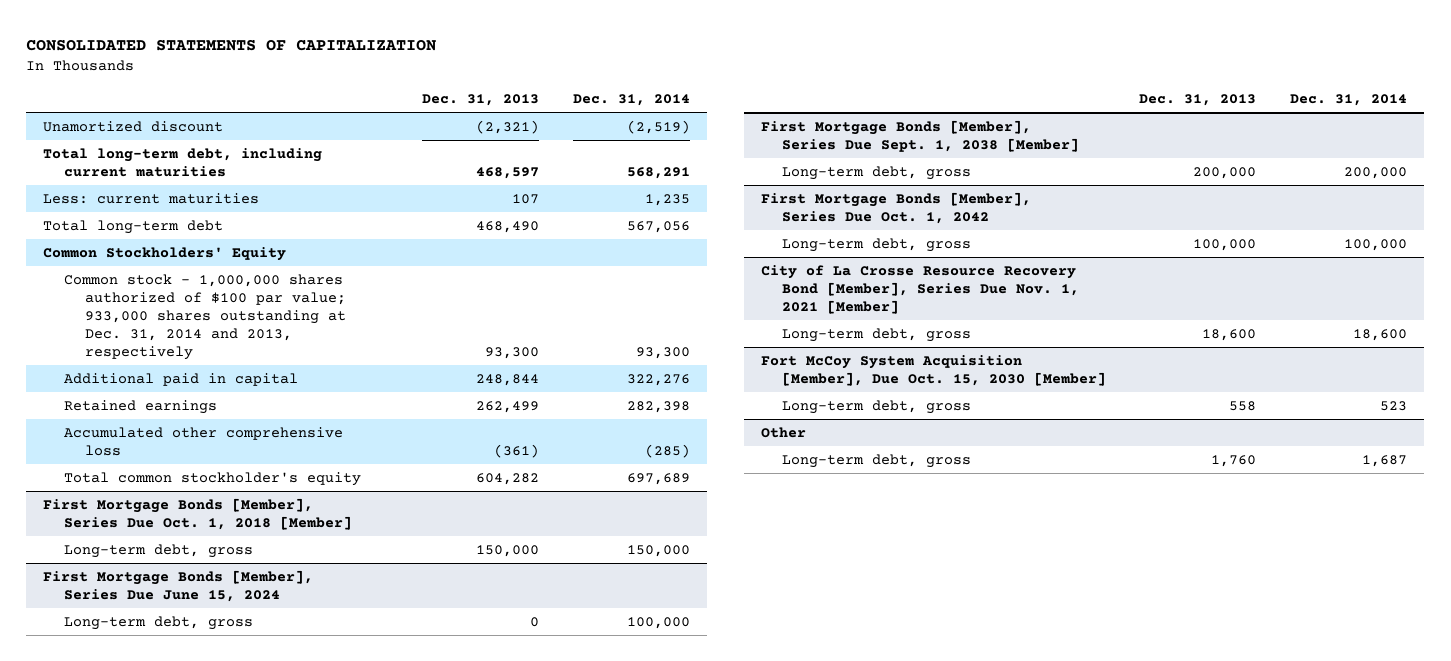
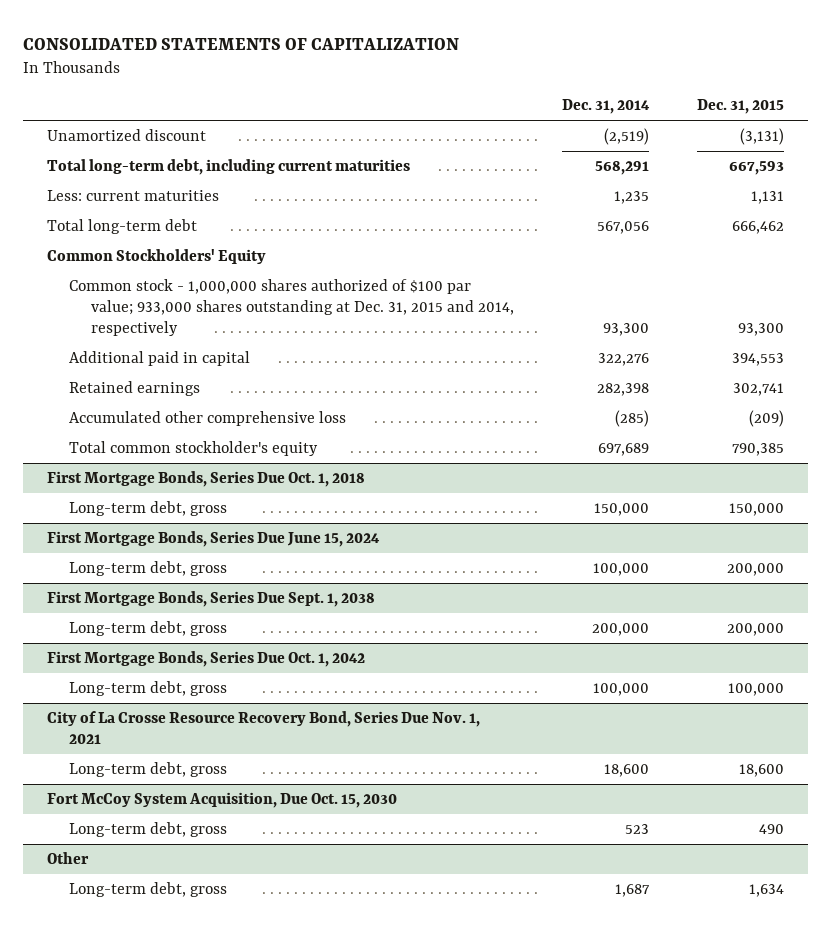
[421,93,539,106] Dec. 31, 2013 -> none
none -> [696,99,784,115] Dec. 31, 2015
[63,273,346,360] Common stock - 1,000,000 shares authorized of $100 par value; 933,000 shares outstanding at Dec. 31, 2014 and 2013, respectively -> [68,278,514,336] Common stock - 1,000,000 shares authorized of $100 par value; 933,000 shares outstanding at Dec. 31, 2015 and 2014, respectively
[43,497,352,530] First Mortgage Bonds [Member], Series Due Oct. 1, 2018 [Member] -> [46,470,365,487] First Mortgage Bonds, Series Due Oct. 1, 2018
[43,569,314,602] First Mortgage Bonds [Member], Series Due June 15, 2024 -> [46,530,380,547] First Mortgage Bonds, Series Due June 15, 2024
[760,119,1079,152] First Mortgage Bonds [Member], Series Due Sept. 1, 2038 [Member] -> [46,590,375,607] First Mortgage Bonds, Series Due Sept. 1, 2038
[760,191,1031,224] First Mortgage Bonds [Member], Series Due Oct. 1, 2042 -> [46,650,365,667] First Mortgage Bonds, Series Due Oct. 1, 2042
[760,264,1079,314] City of La Crosse Resource Recovery Bond [Member], Series Due Nov. 1, 2021 [Member] -> [46,710,480,744] City of La Crosse Resource Recovery Bond, Series Due Nov. 1, 2021
[760,354,1106,386] Fort McCoy System Acquisition [Member], Due Oct. 15, 2030 [Member] -> [46,791,397,808] Fort McCoy System Acquisition, Due Oct. 15, 2030

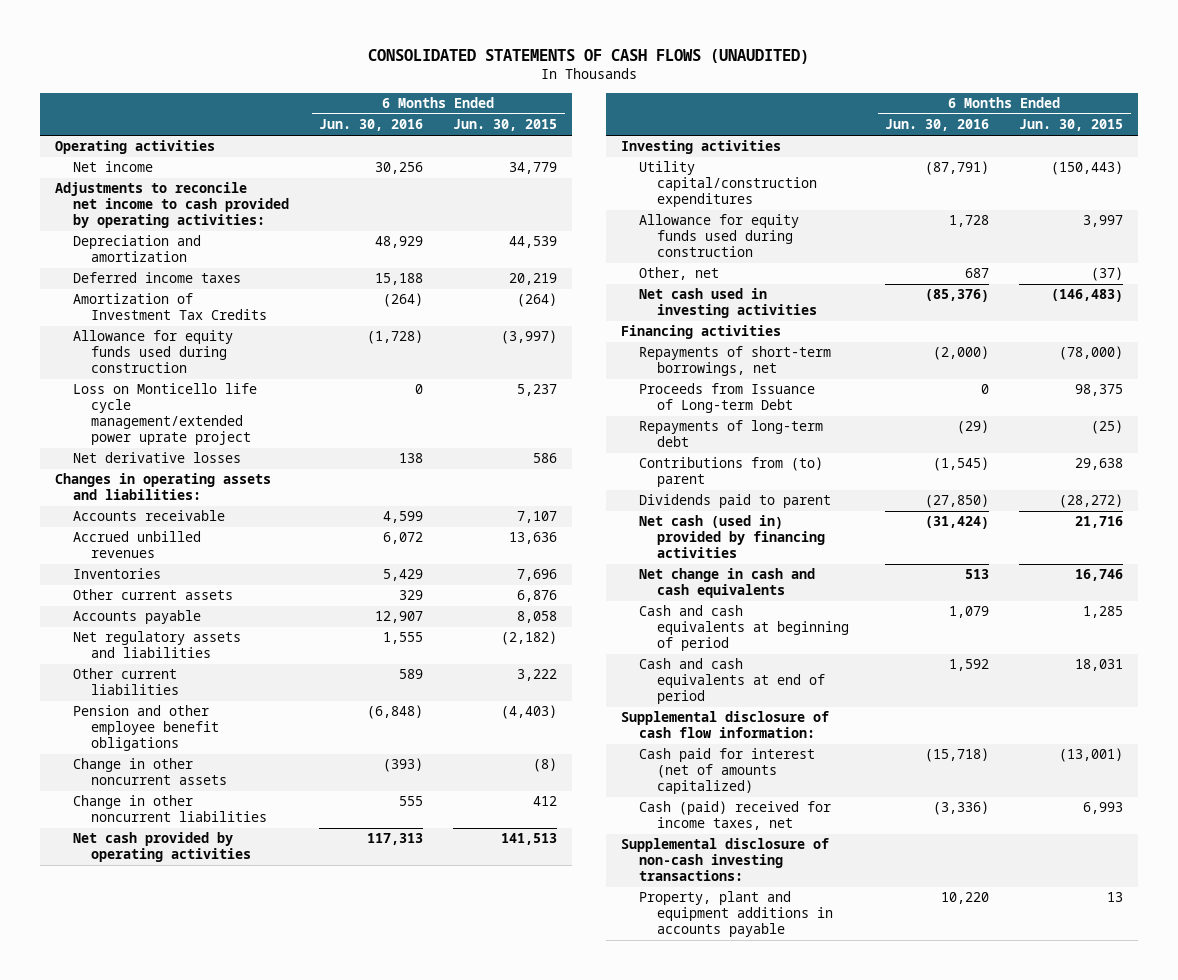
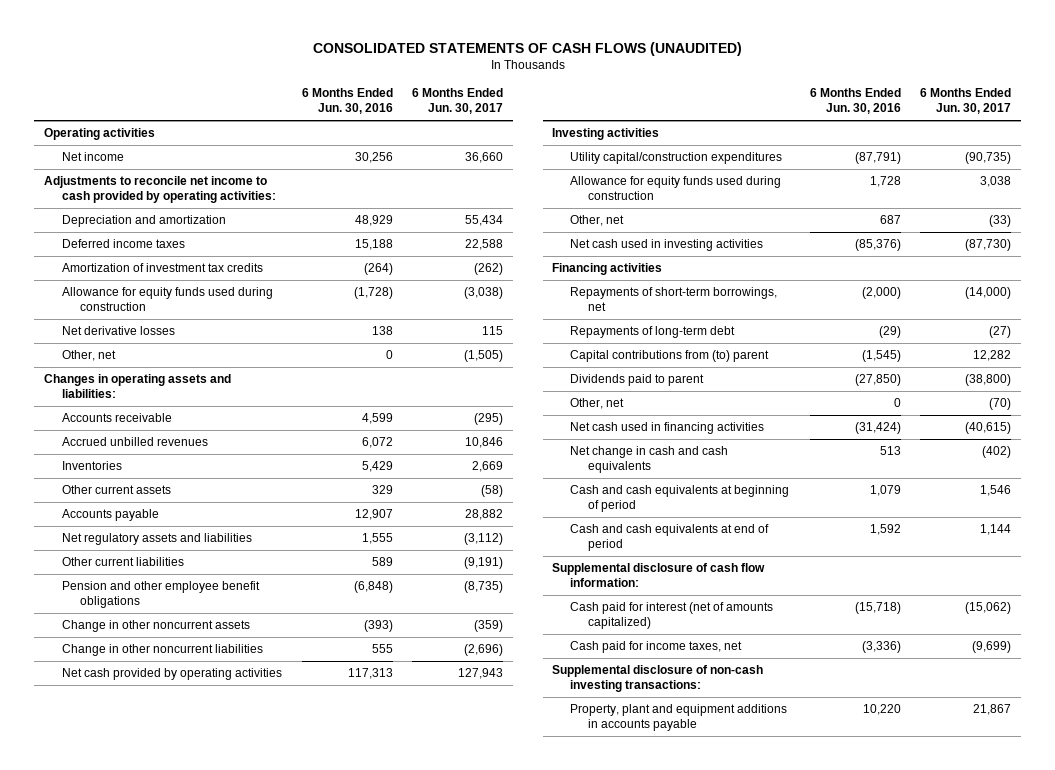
[453,119,558,132] Jun. 30, 2015 -> none
none -> [411,88,503,115] 6 Months Ended Jun. 30, 2017
[73,293,268,321] Amortization of Investment Tax Credits -> [62,263,264,273] Amortization of investment tax credits
[73,383,258,446] Loss on Monticello life cycle management/extended power uprate project -> none
none -> [62,350,117,362] Other, net
[639,383,816,414] Proceeds from Issuance of Long-term Debt -> none
[639,457,824,488] Contributions from (to) parent -> [570,350,770,363] Capital contributions from (to) parent
none -> [570,398,625,410] Other, net
[639,515,826,559] Net cash (used in) provided by financing activities -> [570,422,765,435] Net cash used in financing activities
[639,801,832,831] Cash (paid) received for income taxes, net -> [570,641,743,654] Cash paid for income taxes, net

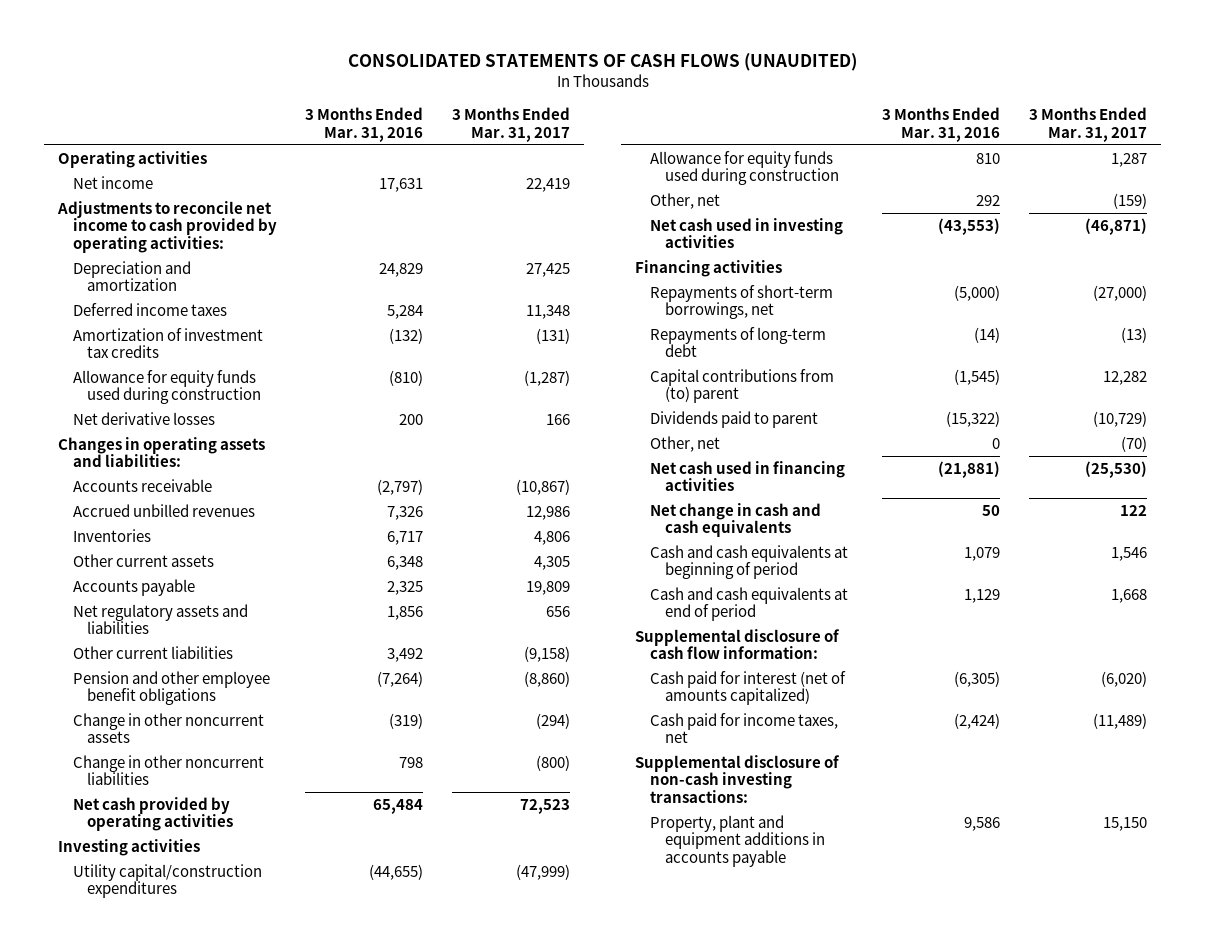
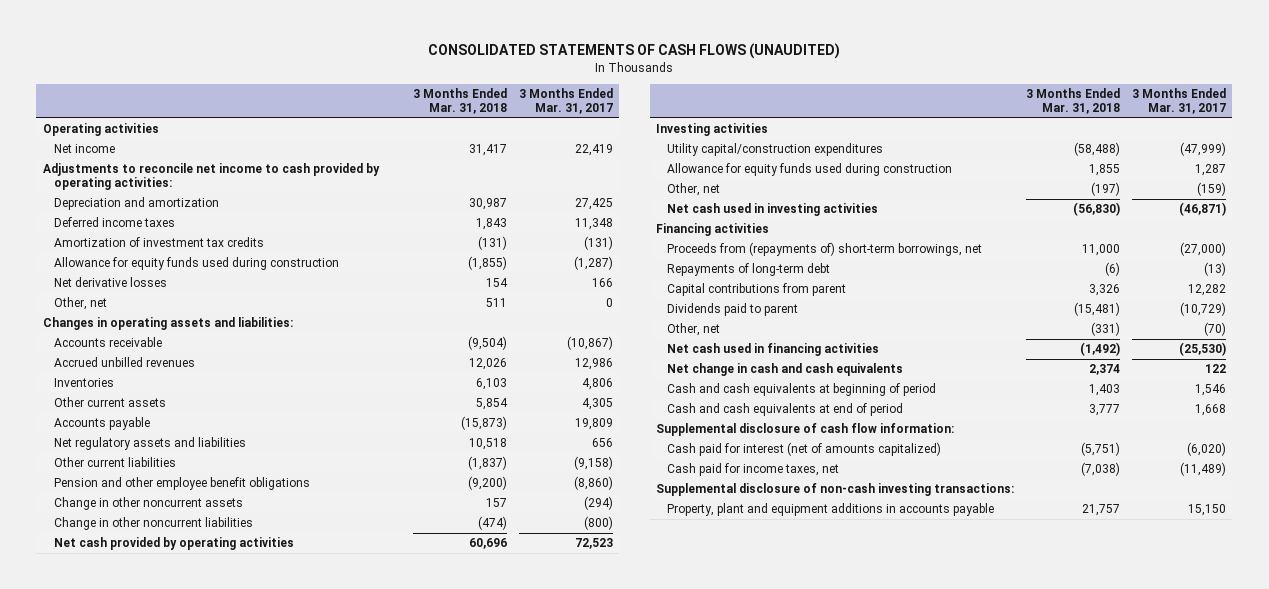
[305,107,424,142] 3 Months Ended Mar. 31, 2016 -> none
none -> [412,87,507,115] 3 Months Ended Mar. 31, 2018
none -> [53,297,107,311] Other, net
[649,285,833,320] Repayments of short-term borrowings, net -> [667,242,983,257] Proceeds from (repayments of) short-term borrowings, net
[649,369,834,404] Capital contributions from (to) parent -> [667,283,847,297] Capital contributions from parent

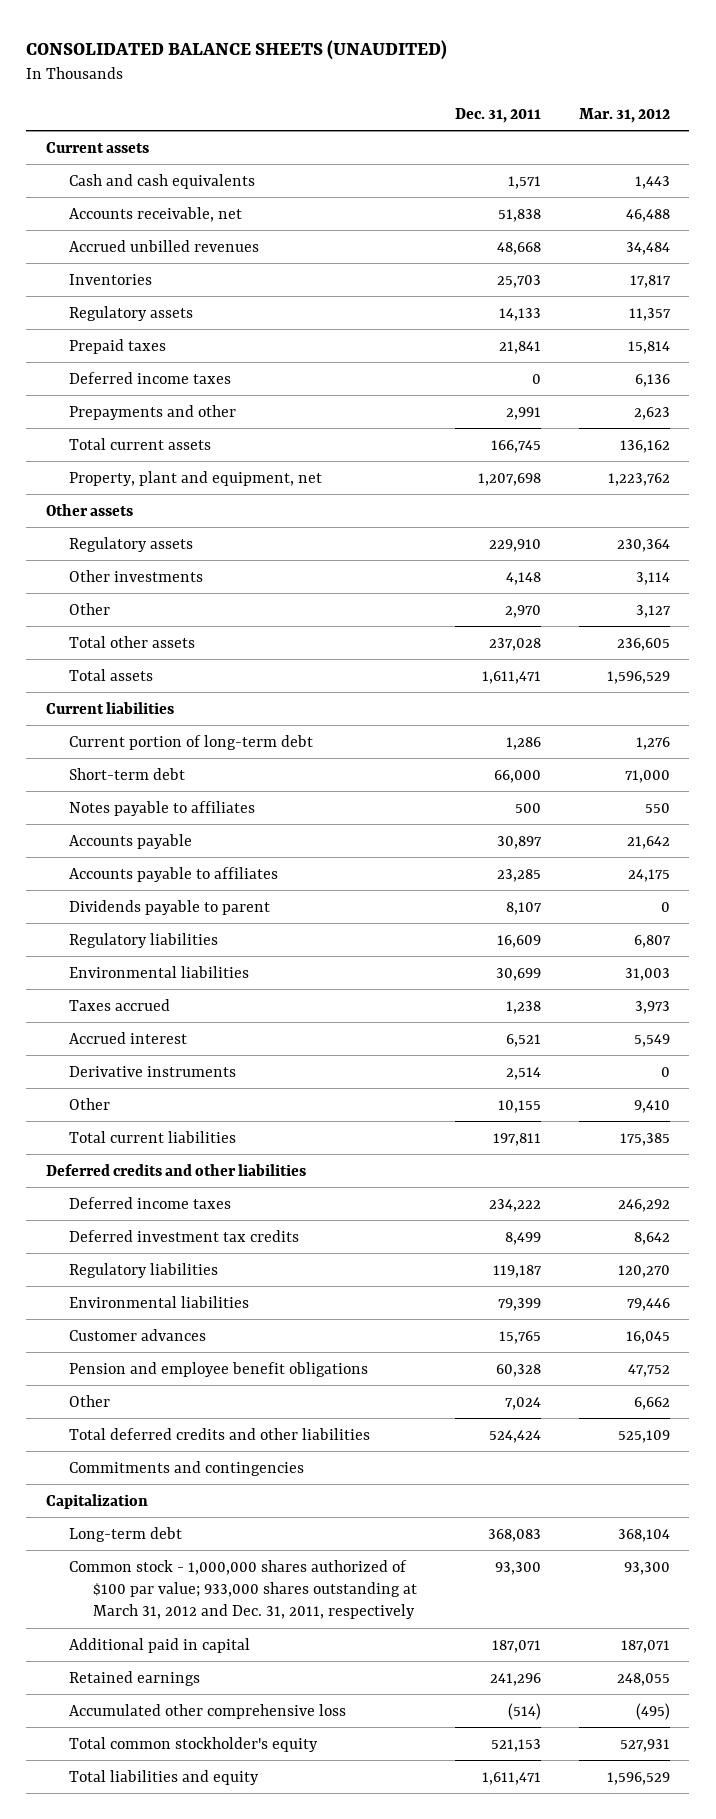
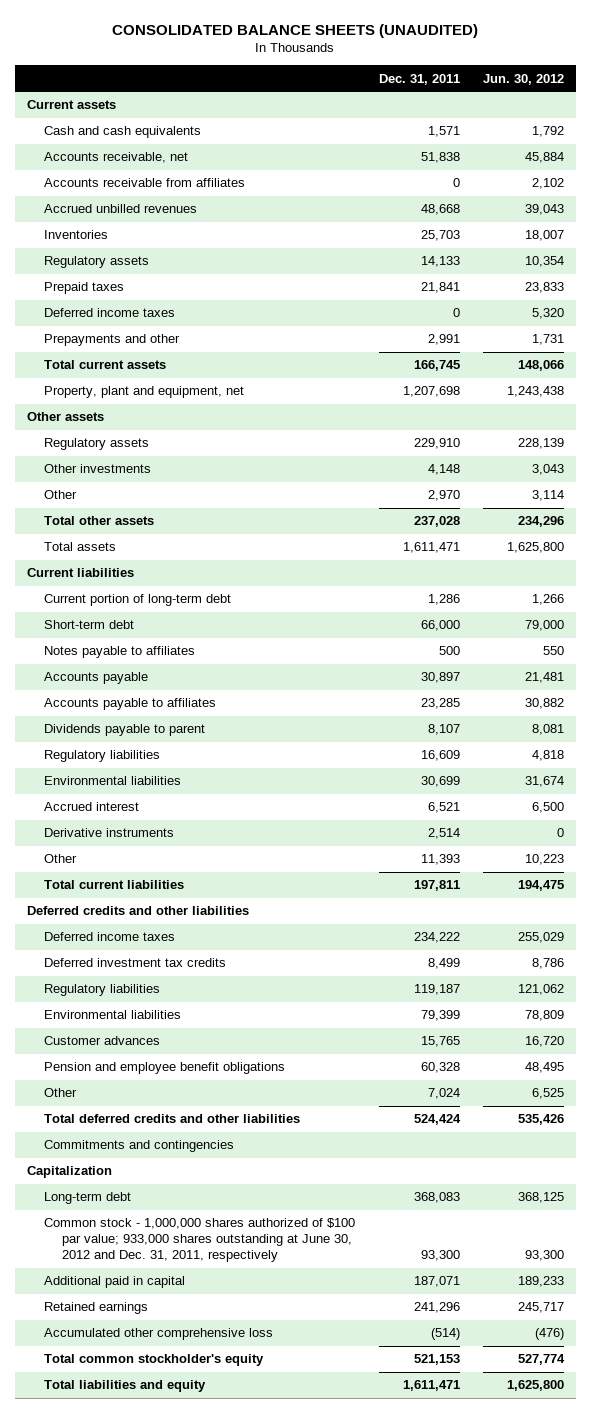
[579,107,671,123] Mar. 31, 2012 -> none
none -> [482,73,564,85] Jun. 30, 2012
none -> [44,178,246,188] Accounts receivable from affiliates
[69,998,171,1011] Taxes accrued -> none
[497,1099,541,1113] 10,155 -> [420,854,460,866] 11,393
[69,1559,417,1620] Common stock - 1,000,000 shares authorized of $100 par value; 933,000 shares outstanding at March 31, 2012 and Dec. 31, 2011, respectively -> [44,1218,356,1263] Common stock - 1,000,000 shares authorized of $100 par value; 933,000 shares outstanding at June 30, 2012 and Dec. 31, 2011, respectively

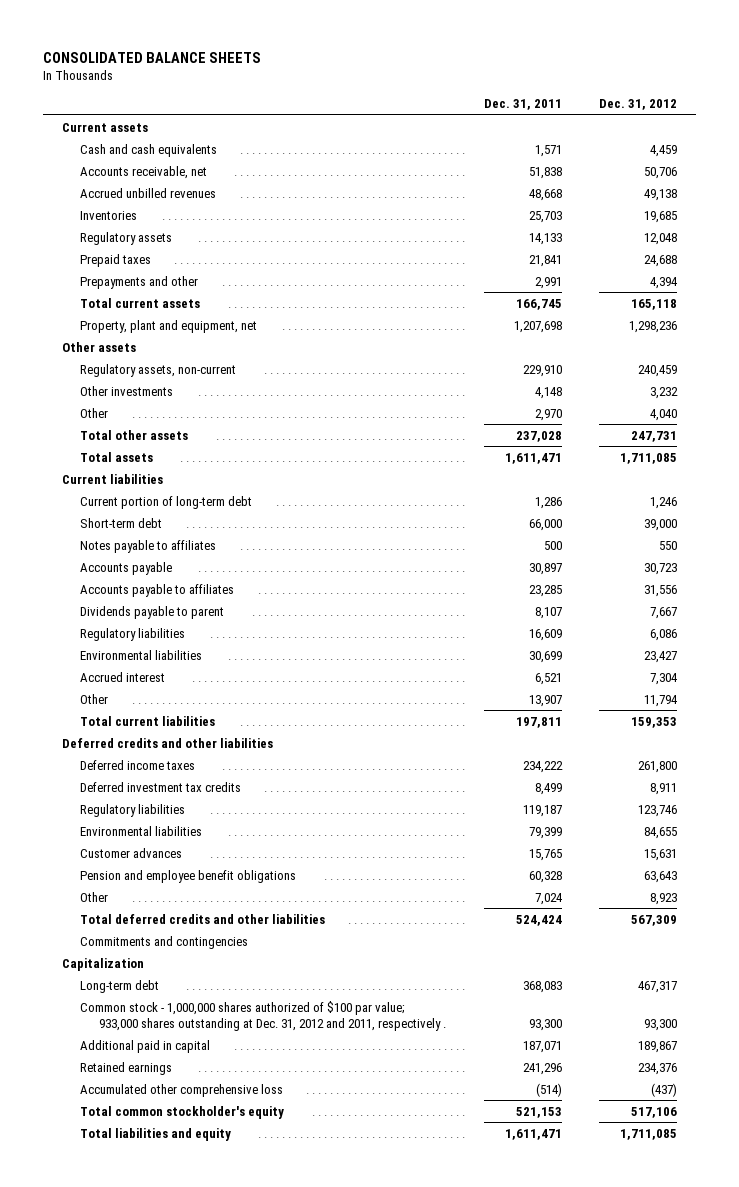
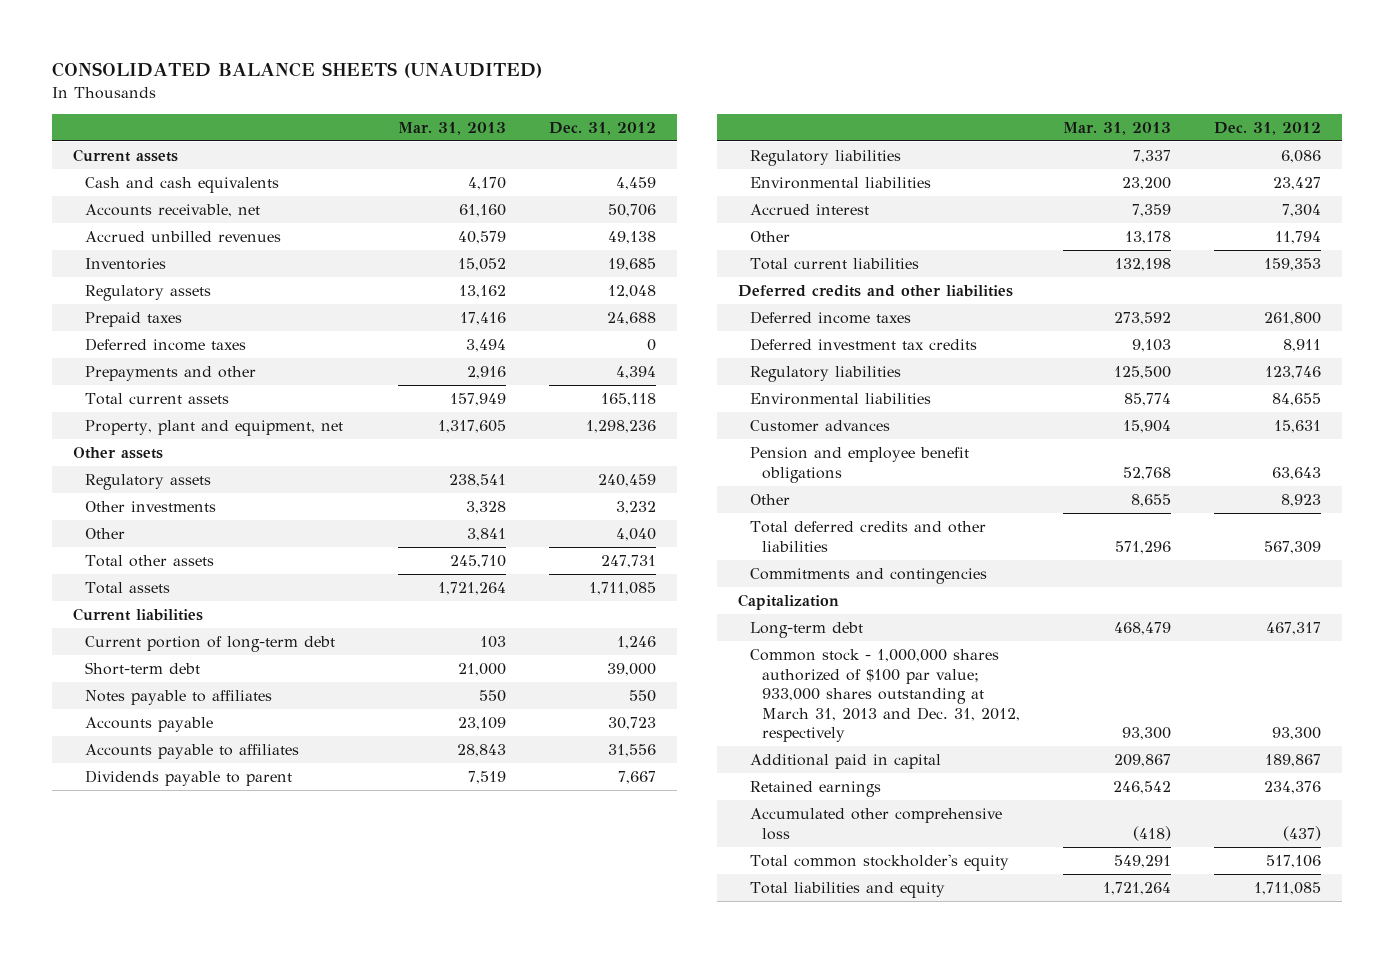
[42,51,261,63] CONSOLIDATED BALANCE SHEETS -> [51,62,542,79] CONSOLIDATED BALANCE SHEETS (UNAUDITED)
[483,99,562,111] Dec. 31, 2011 -> none
none -> [397,121,506,135] Mar. 31, 2013
none -> [85,338,247,352] Deferred income taxes
[80,363,237,377] Regulatory assets, non-current -> [85,474,212,491] Regulatory assets
[80,1000,447,1031] Common stock - 1,000,000 shares authorized of $100 par value; 933,000 shares outstanding at Dec. 31, 2012 and 2011, respectively . -> [750,649,1021,743] Common stock - 1,000,000 shares authorized of $100 par value; 933,000 shares outstanding at March 31, 2013 and Dec. 31, 2012, respectively

